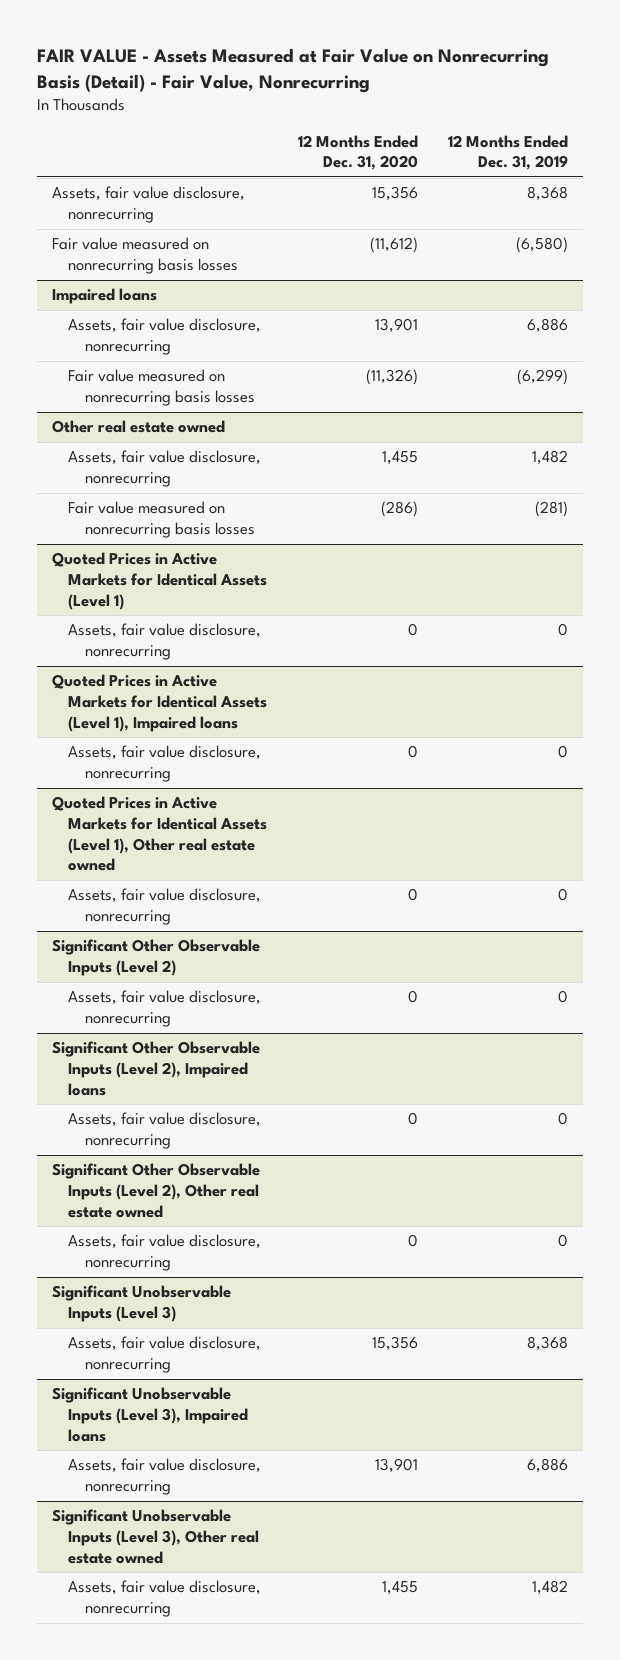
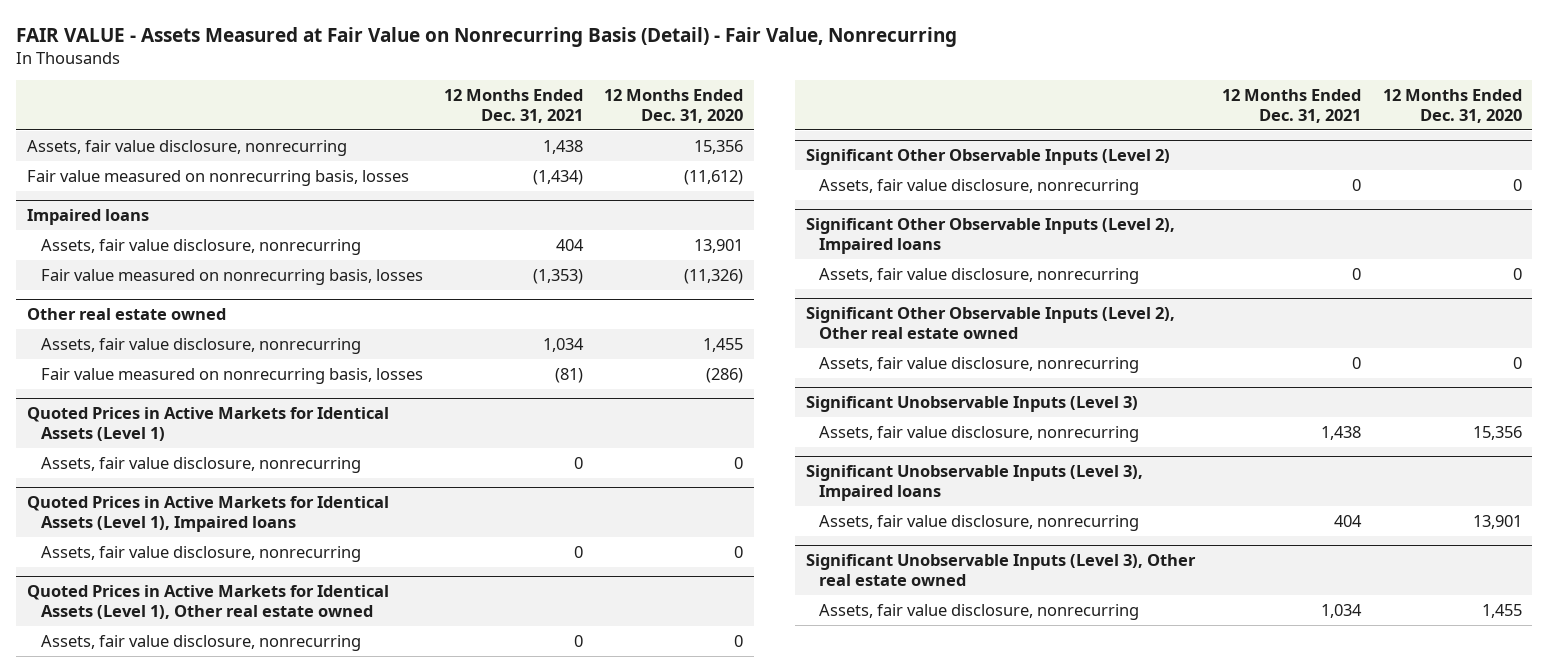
[447,134,568,171] 12 Months Ended Dec. 31, 2019 -> none
none -> [443,89,583,123] 12 Months Ended Dec. 31, 2021
[51,237,239,275] Fair value measured on nonrecurring basis losses -> [27,169,410,186] Fair value measured on nonrecurring basis, losses
[68,369,255,407] Fair value measured on nonrecurring basis losses -> [40,268,423,285] Fair value measured on nonrecurring basis, losses
[68,501,255,539] Fair value measured on nonrecurring basis losses -> [40,367,423,384] Fair value measured on nonrecurring basis, losses

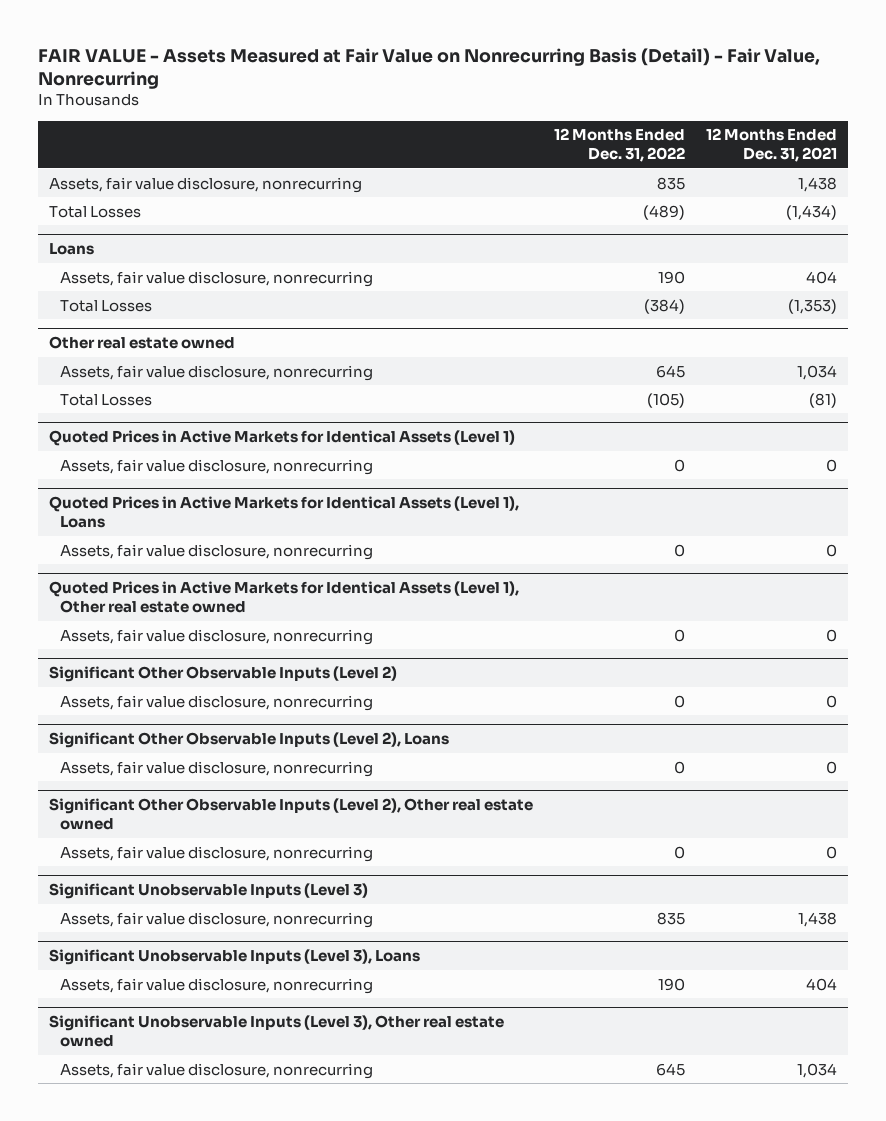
[604,89,744,123] 12 Months Ended Dec. 31, 2020 -> none
none -> [554,128,686,163] 12 Months Ended Dec. 31, 2022
[27,169,410,186] Fair value measured on nonrecurring basis, losses -> [48,205,141,218] Total Losses
[27,209,150,226] Impaired loans -> [48,243,94,256] Loans
[40,268,423,285] Fair value measured on nonrecurring basis, losses -> [59,299,152,312] Total Losses
[40,367,423,384] Fair value measured on nonrecurring basis, losses -> [59,393,152,406] Total Losses
[27,496,390,532] Quoted Prices in Active Markets for Identical Assets (Level 1), Impaired loans -> [48,496,519,528] Quoted Prices in Active Markets for Identical Assets (Level 1), Loans
[805,218,1175,254] Significant Other Observable Inputs (Level 2), Impaired loans -> [48,732,449,749] Significant Other Observable Inputs (Level 2), Loans
[805,465,1143,501] Significant Unobservable Inputs (Level 3), Impaired loans -> [48,949,420,966] Significant Unobservable Inputs (Level 3), Loans

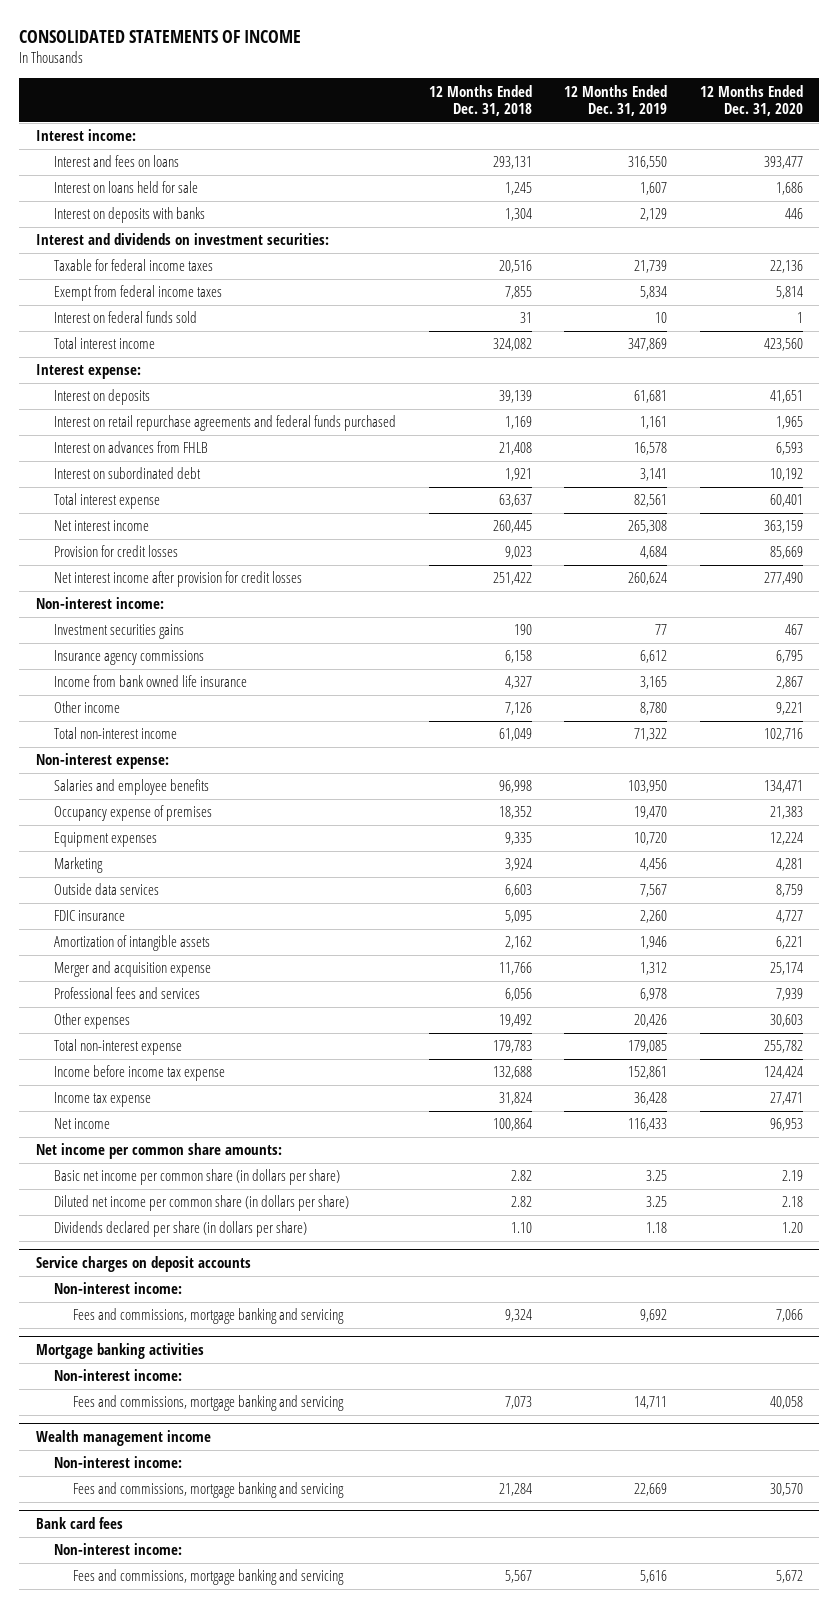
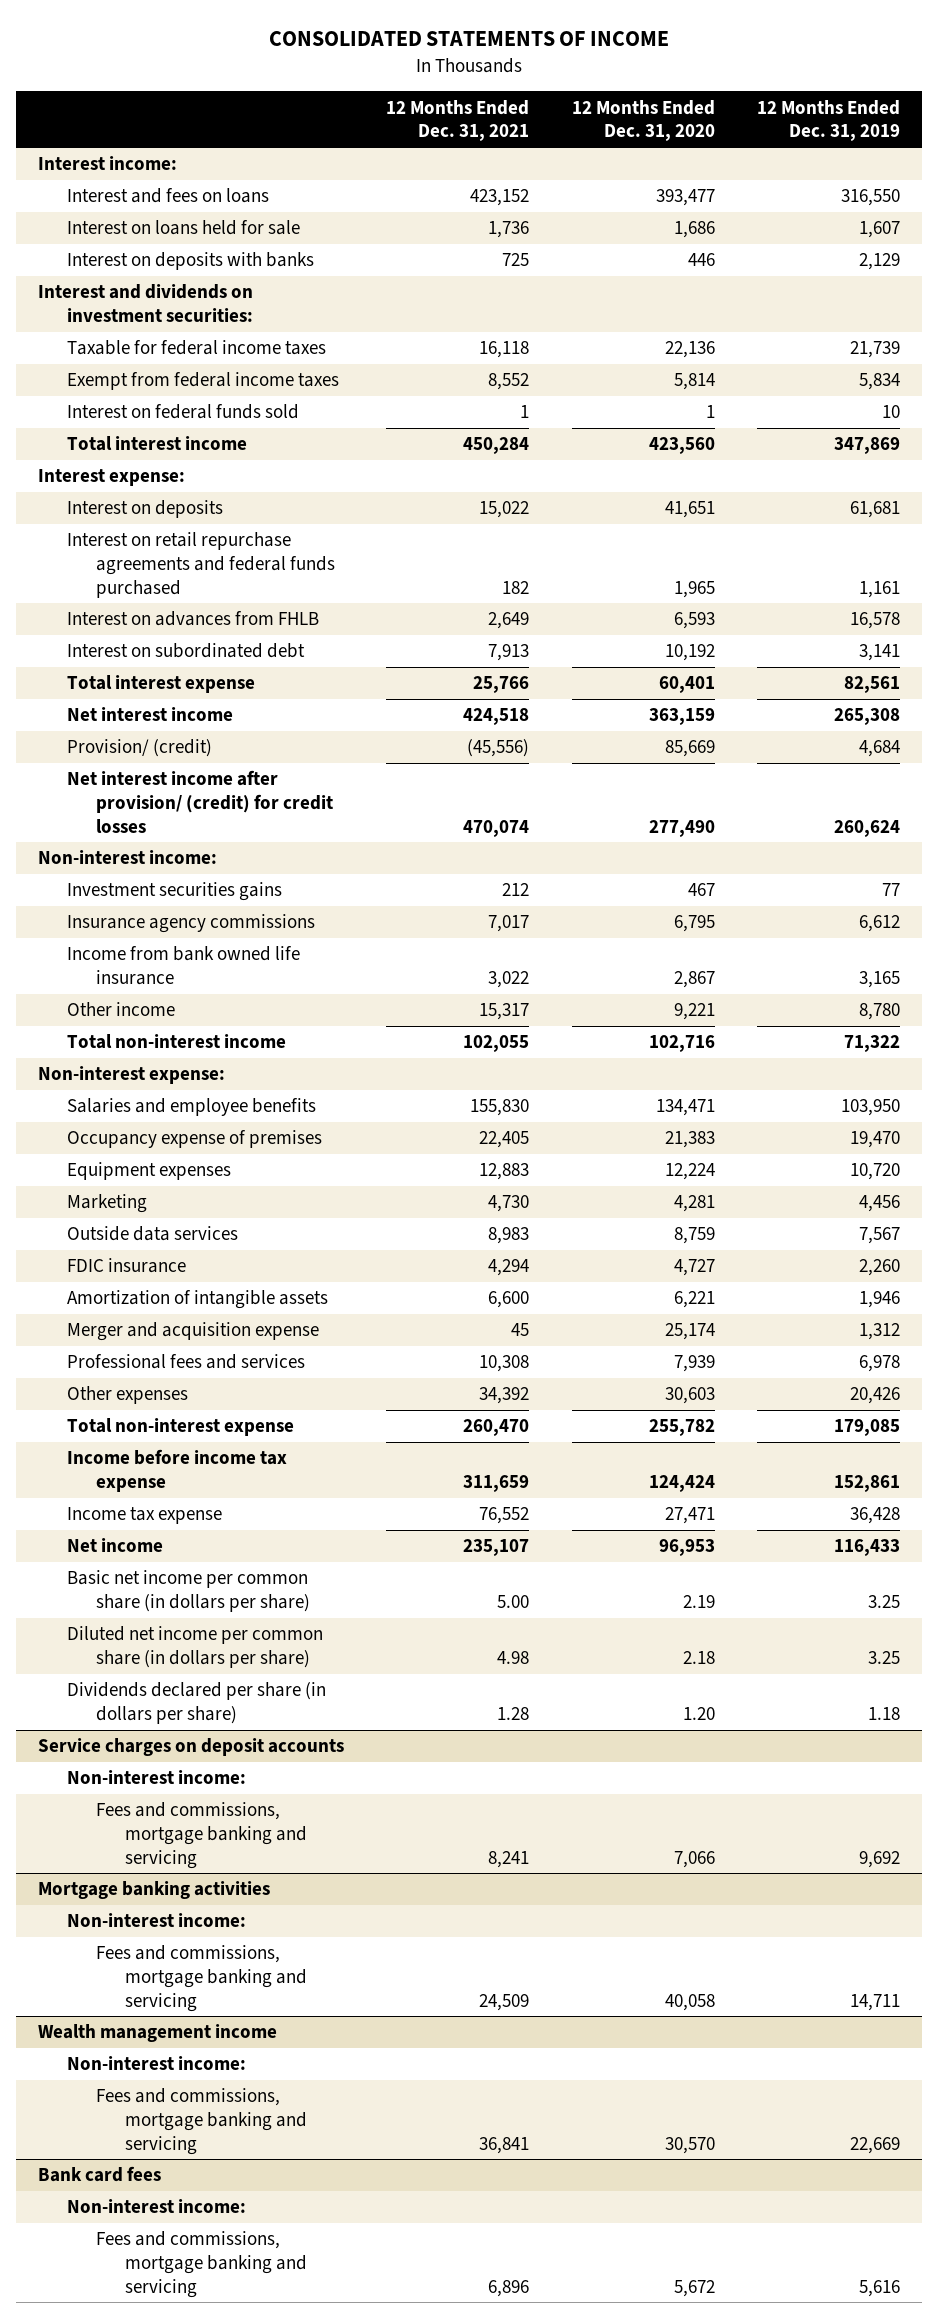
[428,84,532,117] 12 Months Ended Dec. 31, 2018 -> none
none -> [386,99,530,142] 12 Months Ended Dec. 31, 2021
[54,545,179,558] Provision for credit losses -> [66,739,212,758] Provision/ (credit)
[54,571,303,588] Net interest income after provision for credit losses -> [66,770,334,833] Net interest income after provision/ (credit) for credit losses
[35,1143,282,1160] Net income per common share amounts: -> none

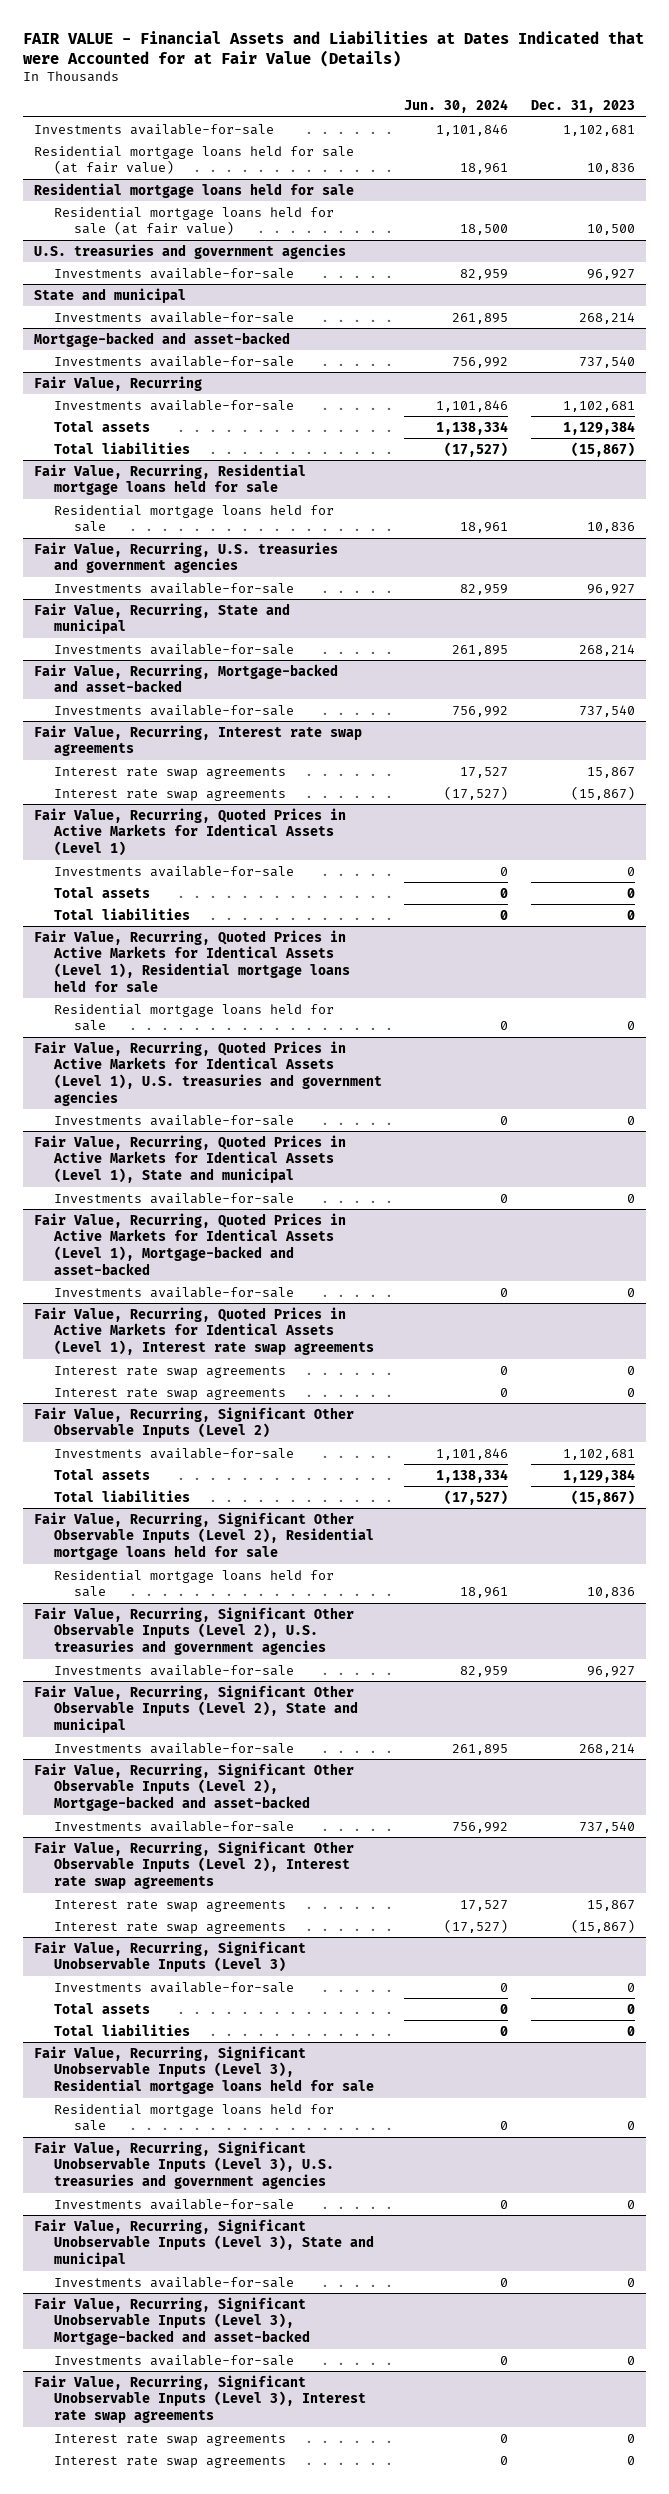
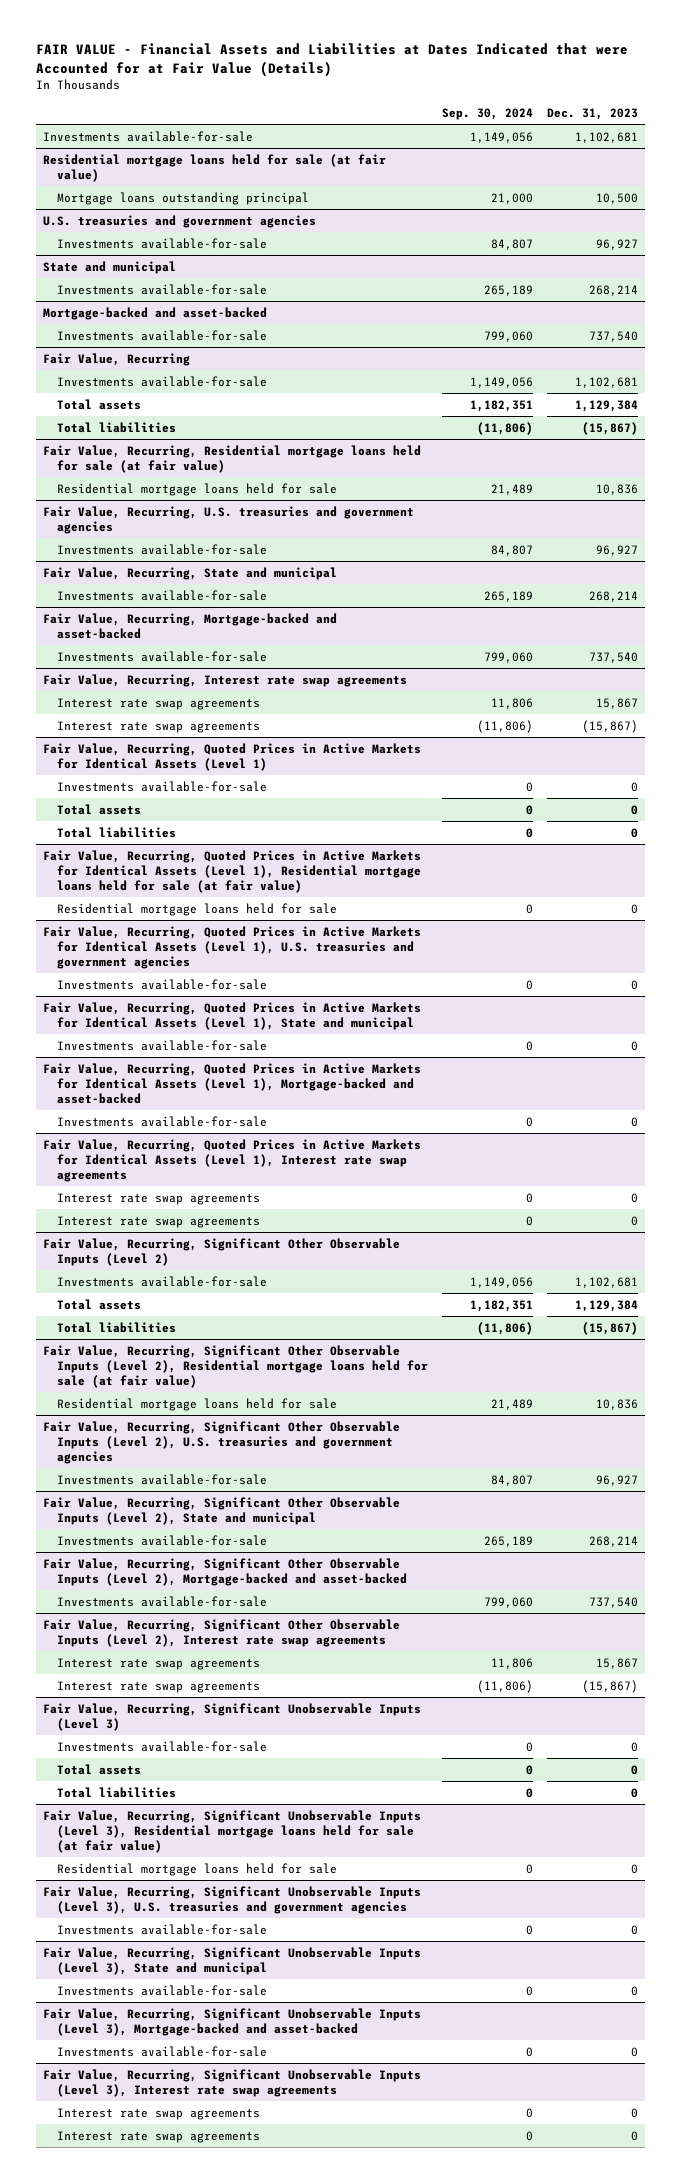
[404,99,509,114] Jun. 30, 2024 -> none
none -> [442,107,534,120] Sep. 30, 2024
[34,145,355,175] Residential mortgage loans held for sale (at fair value) -> none
[54,206,335,236] Residential mortgage loans held for sale (at fair value) -> none
[34,182,355,198] Residential mortgage loans held for sale -> [42,153,386,182] Residential mortgage loans held for sale (at fair value)
none -> [57,191,310,205] Mortgage loans outstanding principal
[34,463,307,496] Fair Value, Recurring, Residential mortgage loans held for sale -> [42,444,421,473] Fair Value, Recurring, Residential mortgage loans held for sale (at fair value)
[34,929,351,992] Fair Value, Recurring, Quoted Prices in Active Markets for Identical Assets (Level 1), Residential mortgage loans held for sale -> [42,849,422,893] Fair Value, Recurring, Quoted Prices in Active Markets for Identical Assets (Level 1), Residential mortgage loans held for sale (at fair value)
[34,1511,375,1561] Fair Value, Recurring, Significant Other Observable Inputs (Level 2), Residential mortgage loans held for sale -> [42,1344,429,1388] Fair Value, Recurring, Significant Other Observable Inputs (Level 2), Residential mortgage loans held for sale (at fair value)
[34,2045,375,2095] Fair Value, Recurring, Significant Unobservable Inputs (Level 3), Residential mortgage loans held for sale -> [42,1809,421,1853] Fair Value, Recurring, Significant Unobservable Inputs (Level 3), Residential mortgage loans held for sale (at fair value)

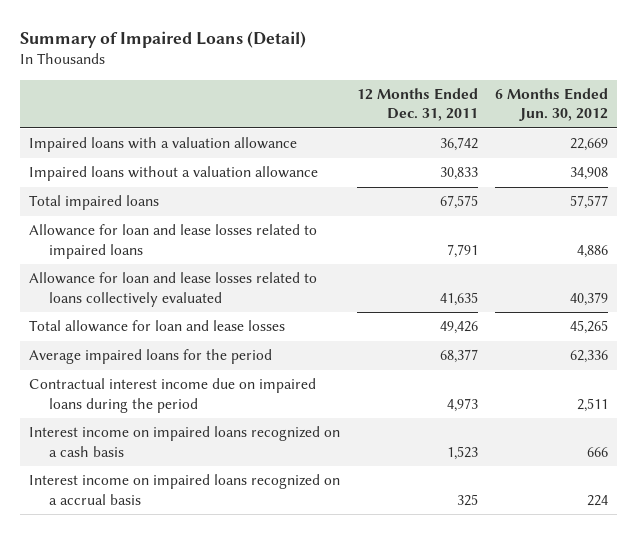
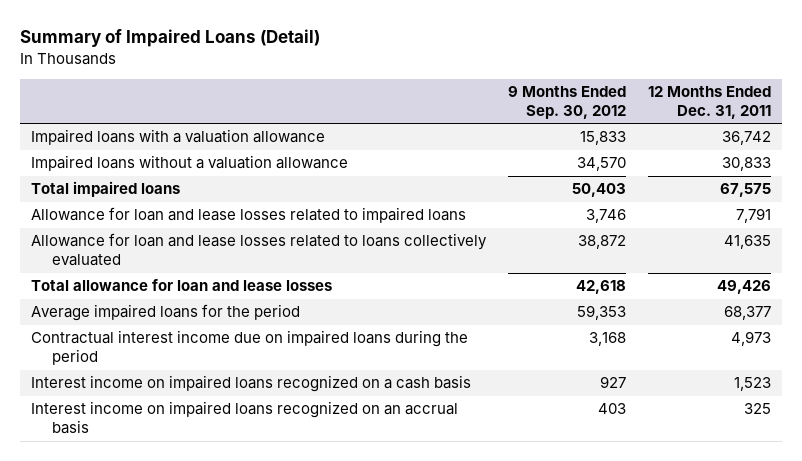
[495,87,609,122] 6 Months Ended Jun. 30, 2012 -> none
none -> [507,85,626,119] 9 Months Ended Sep. 30, 2012
[28,474,340,505] Interest income on impaired loans recognized on a accrual basis -> [31,401,459,435] Interest income on impaired loans recognized on an accrual basis

